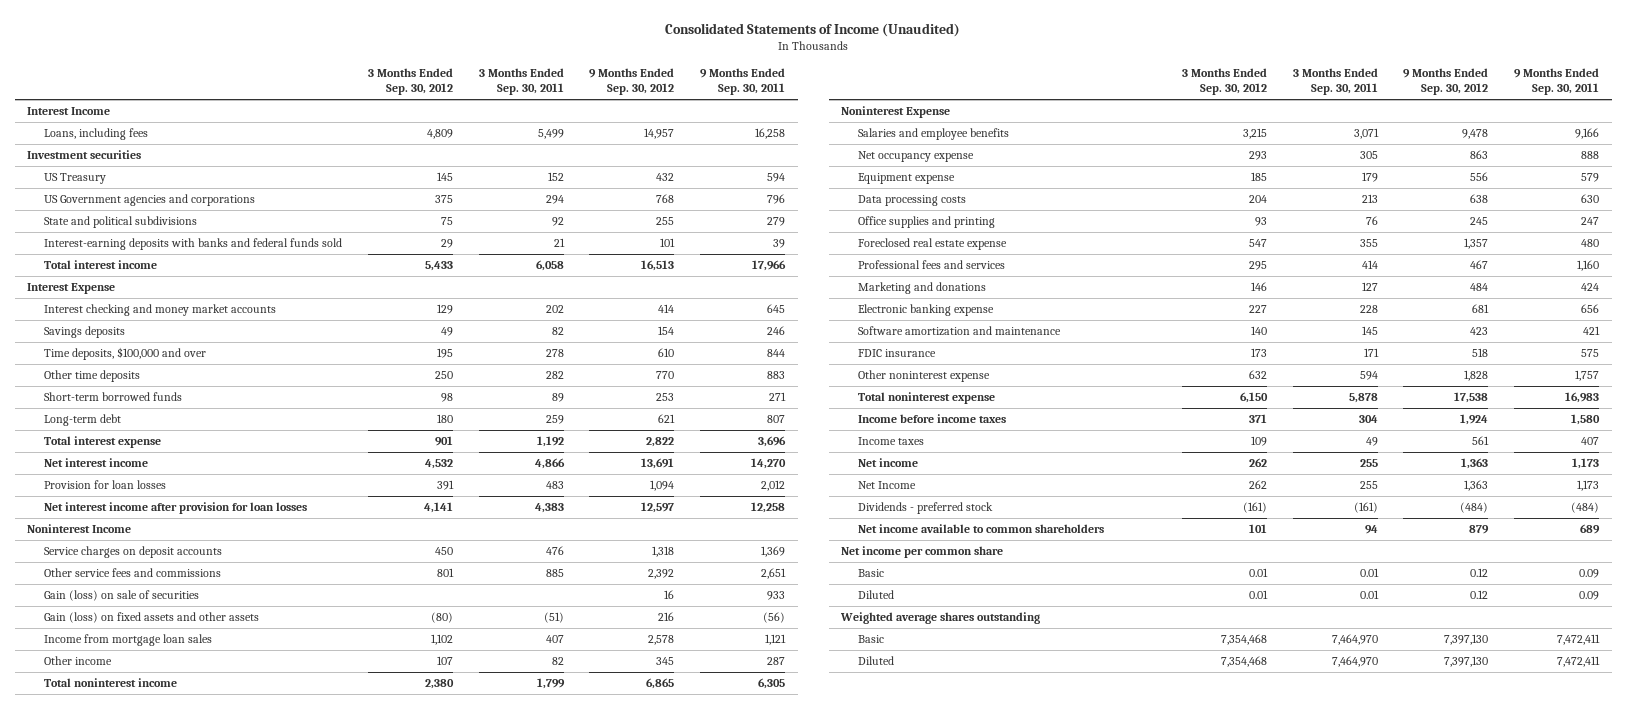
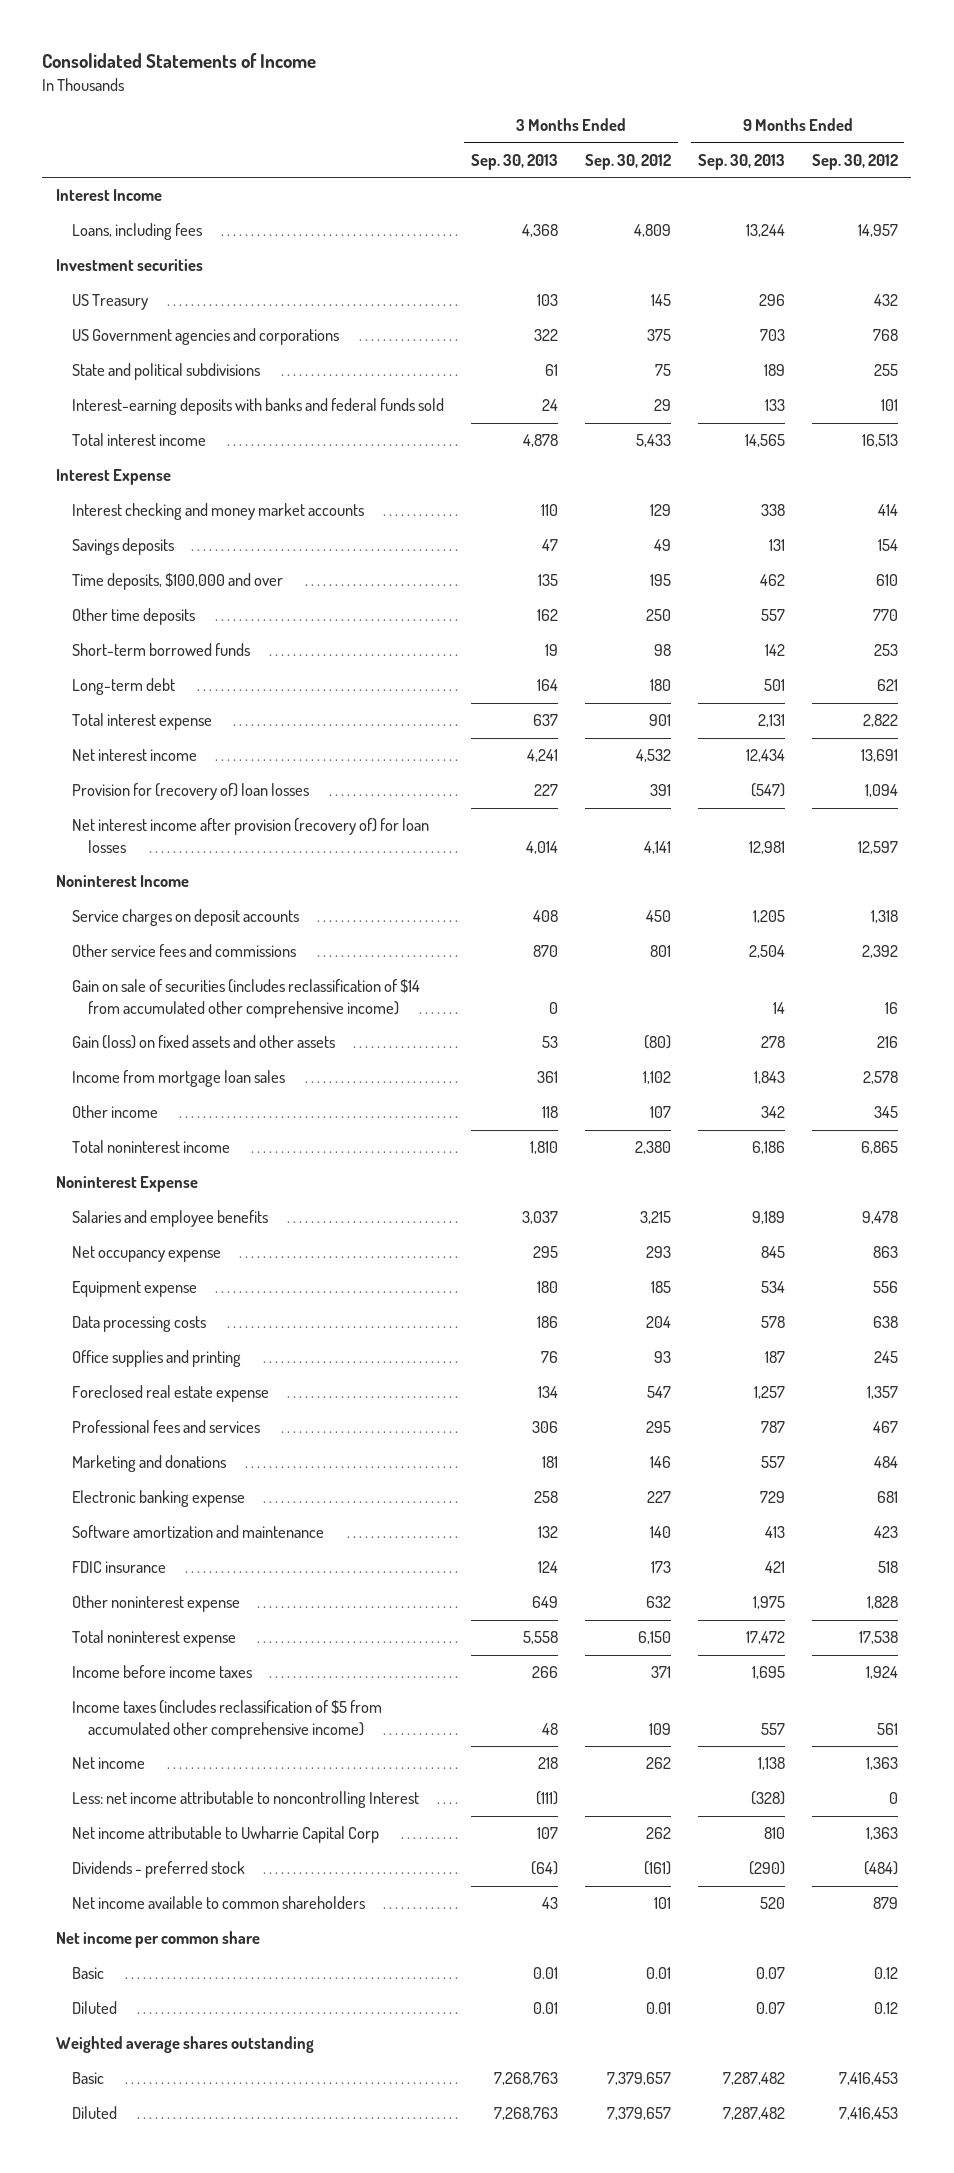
[665,22,961,37] Consolidated Statements of Income (Unaudited) -> [42,53,317,69] Consolidated Statements of Income
[478,68,564,96] 3 Months Ended Sep. 30, 2011 -> none
[700,68,786,96] 9 Months Ended Sep. 30, 2011 -> none
none -> [470,153,558,170] Sep. 30, 2013
none -> [697,153,785,170] Sep. 30, 2013
[44,480,167,490] Provision for loan losses -> [72,783,310,801] Provision for (recovery of) loan losses
[44,502,308,515] Net interest income after provision for loan losses -> [72,818,430,853] Net interest income after provision (recovery of) for loan losses
[44,590,200,602] Gain (loss) on sale of securities -> [72,979,421,1018] Gain on sale of securities (includes reclassification of $14 from accumulated other comprehensive income)
[858,437,925,446] Income taxes -> [72,1700,383,1739] Income taxes (includes reclassification of $5 from accumulated other comprehensive income)
none -> [72,1791,420,1809] Less: net income attributable to noncontrolling Interest
[858,481,917,490] Net Income -> [72,1826,380,1844] Net income attributable to Uwharrie Capital Corp
[1220,634,1267,646] 7,354,468 -> [606,2072,671,2086] 7,379,657
[1444,634,1489,646] 7,397,130 -> [838,2072,898,2086] 7,416,453
[1220,656,1267,668] 7,354,468 -> [606,2107,671,2121] 7,379,657
[1444,656,1489,668] 7,397,130 -> [838,2107,898,2121] 7,416,453

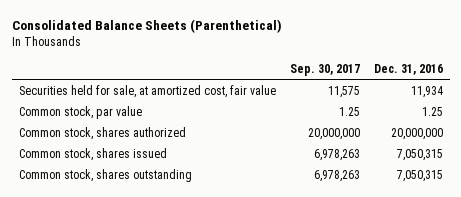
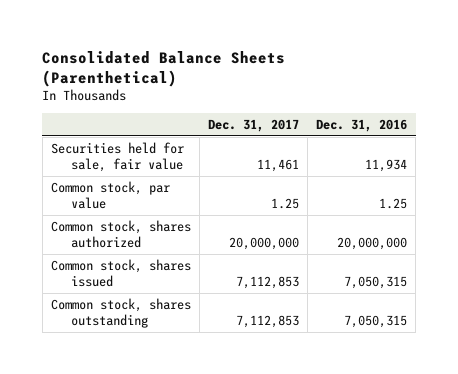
[289,63,360,76] Sep. 30, 2017 -> none
none -> [207,119,299,133] Dec. 31, 2017
[18,84,276,98] Securities held for sale, at amortized cost, fair value -> [50,141,184,172] Securities held for sale, fair value

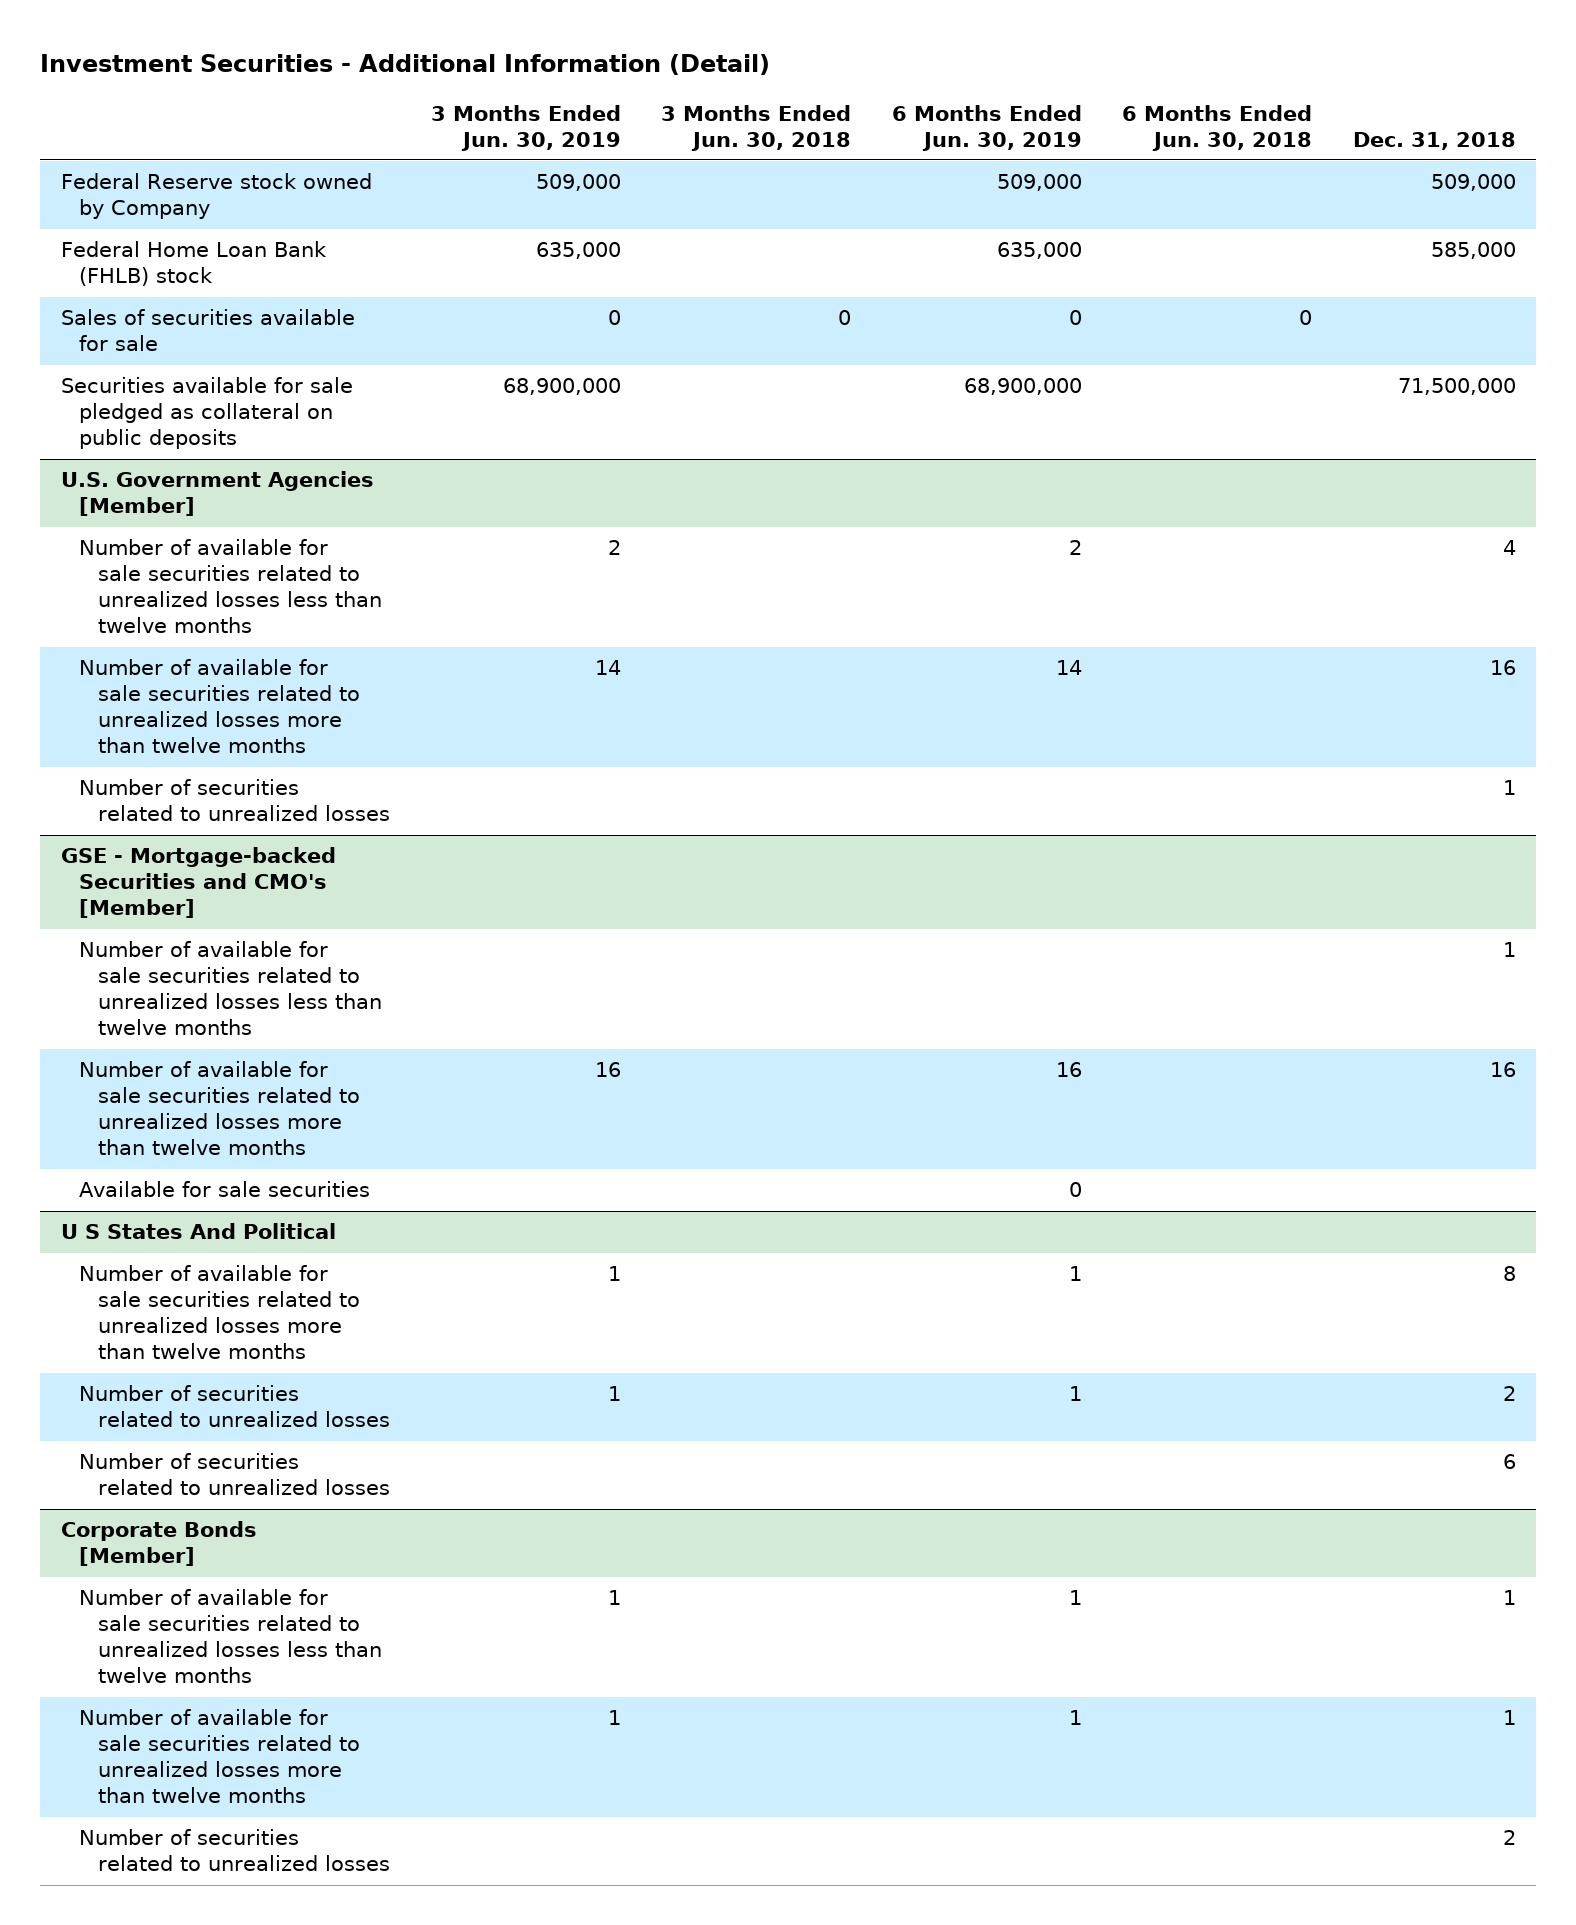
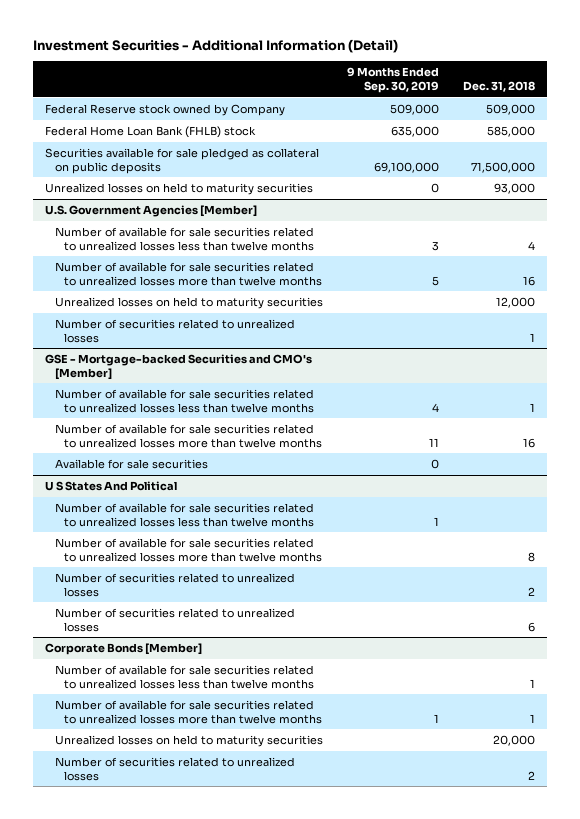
[430,104,621,151] 3 Months Ended Jun. 30, 2019 -> none
[661,104,852,151] 3 Months Ended Jun. 30, 2018 -> none
[891,104,1082,151] 6 Months Ended Jun. 30, 2019 -> none
[1122,104,1313,151] 6 Months Ended Jun. 30, 2018 -> none
none -> [346,67,439,93] 9 Months Ended Sep. 30, 2019
[60,309,355,352] Sales of securities available for sale -> none
none -> [44,182,313,195] Unrealized losses on held to maturity securities
none -> [54,296,323,309] Unrealized losses on held to maturity securities
none -> [54,502,315,527] Number of available for sale securities related to unrealized losses less than twelve months
none -> [54,734,323,747] Unrealized losses on held to maturity securities

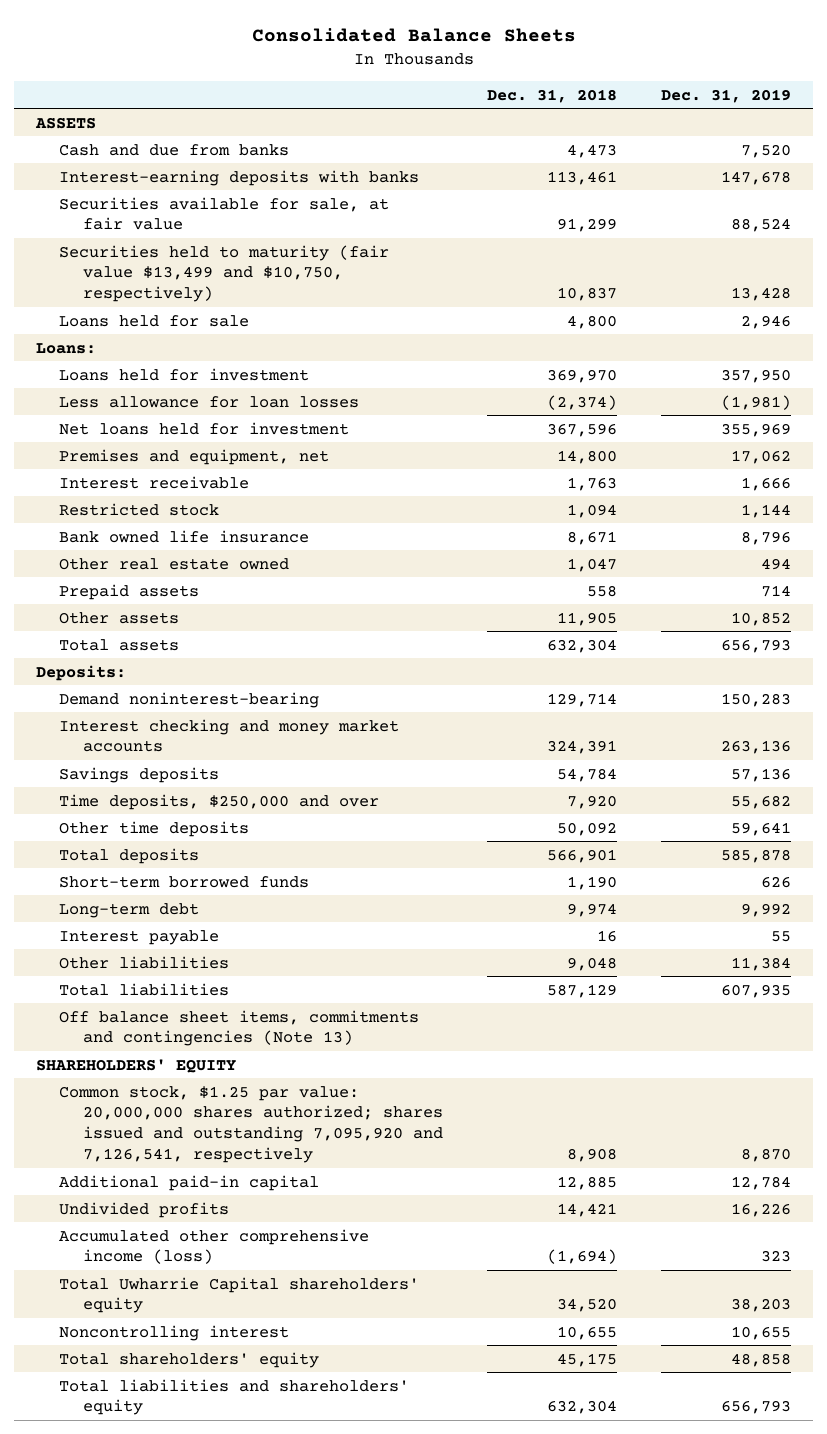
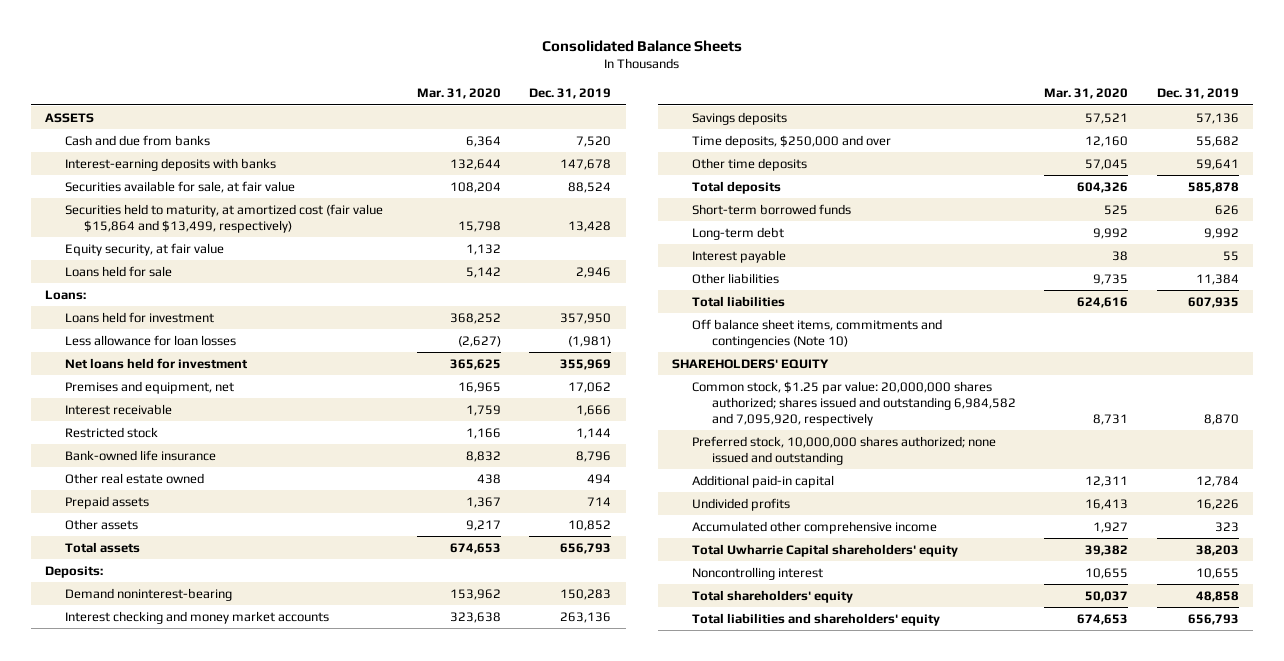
[486,88,617,103] Dec. 31, 2018 -> none
none -> [416,88,501,100] Mar. 31, 2020
[59,244,390,303] Securities held to maturity (fair value $13,499 and $10,750, respectively) -> [64,203,383,233] Securities held to maturity, at amortized cost (fair value $15,864 and $13,499, respectively)
none -> [64,242,224,256] Equity security, at fair value
[59,529,310,543] Bank owned life insurance -> [64,449,216,461] Bank-owned life insurance
[59,1009,420,1047] Off balance sheet items, commitments and contingencies (Note 13) -> [691,318,942,348] Off balance sheet items, commitments and contingencies (Note 10)
[59,1085,443,1164] Common stock, $1.25 par value: 20,000,000 shares authorized; shares issued and outstanding 7,095,920 and 7,126,541, respectively -> [691,380,1016,426] Common stock, $1.25 par value: 20,000,000 shares authorized; shares issued and outstanding 6,984,582 and 7,095,920, respectively
none -> [691,435,996,465] Preferred stock, 10,000,000 shares authorized; none issued and outstanding
[59,1228,370,1265] Accumulated other comprehensive income (loss) -> [691,520,937,534] Accumulated other comprehensive income

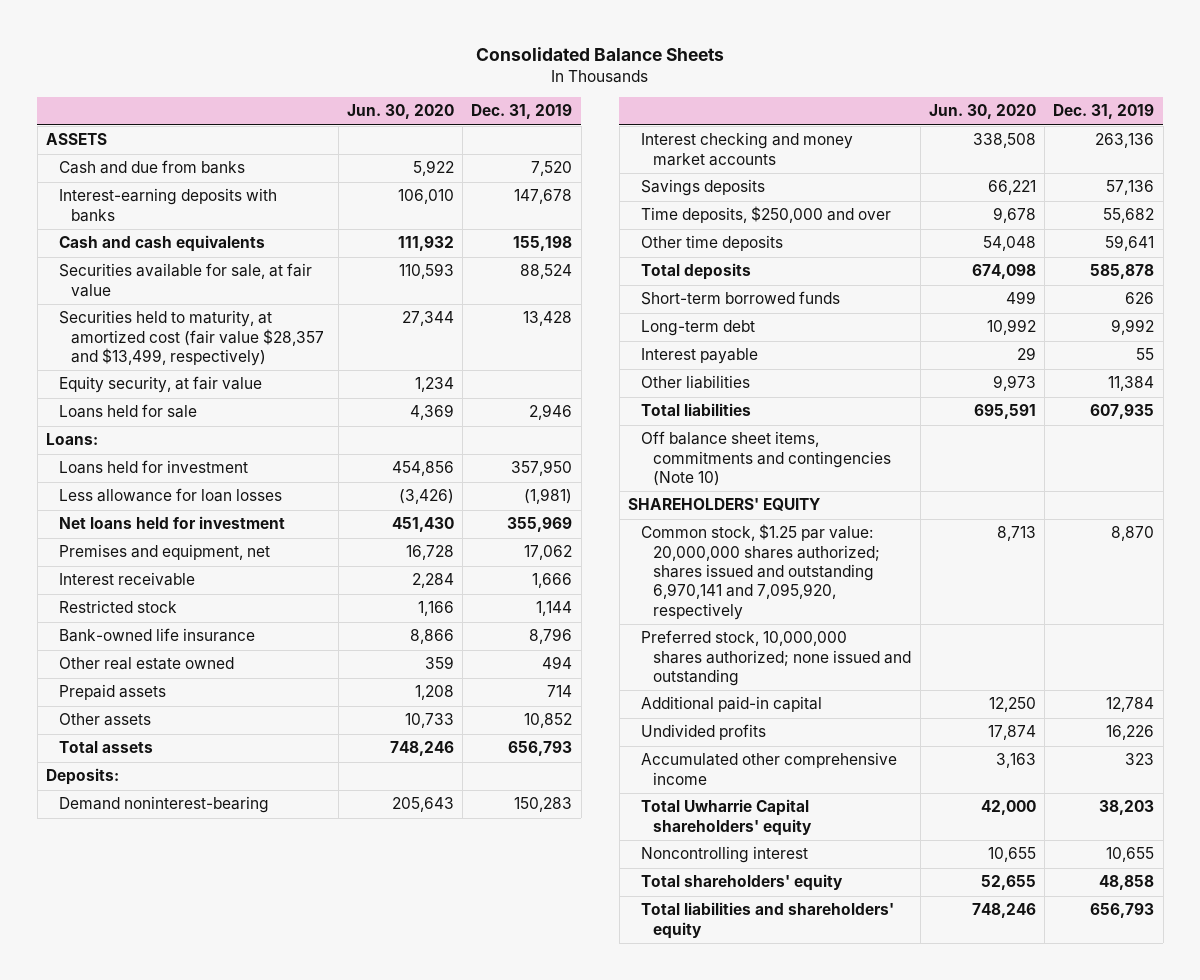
[416,88,501,100] Mar. 31, 2020 -> none
none -> [346,104,454,120] Jun. 30, 2020
none -> [58,235,265,253] Cash and cash equivalents
[64,203,383,233] Securities held to maturity, at amortized cost (fair value $15,864 and $13,499, respectively) -> [58,310,325,367] Securities held to maturity, at amortized cost (fair value $28,357 and $13,499, respectively)
[691,380,1016,426] Common stock, $1.25 par value: 20,000,000 shares authorized; shares issued and outstanding 6,984,582 and 7,095,920, respectively -> [640,524,881,620] Common stock, $1.25 par value: 20,000,000 shares authorized; shares issued and outstanding 6,970,141 and 7,095,920, respectively

